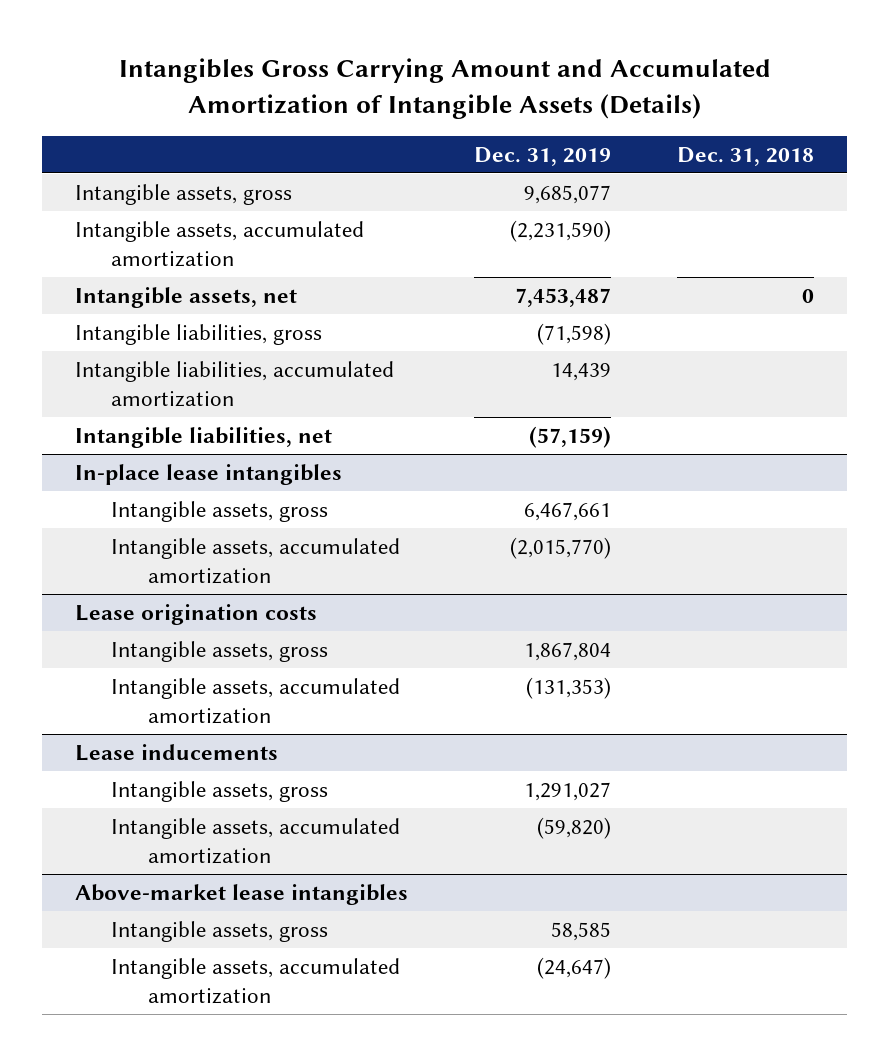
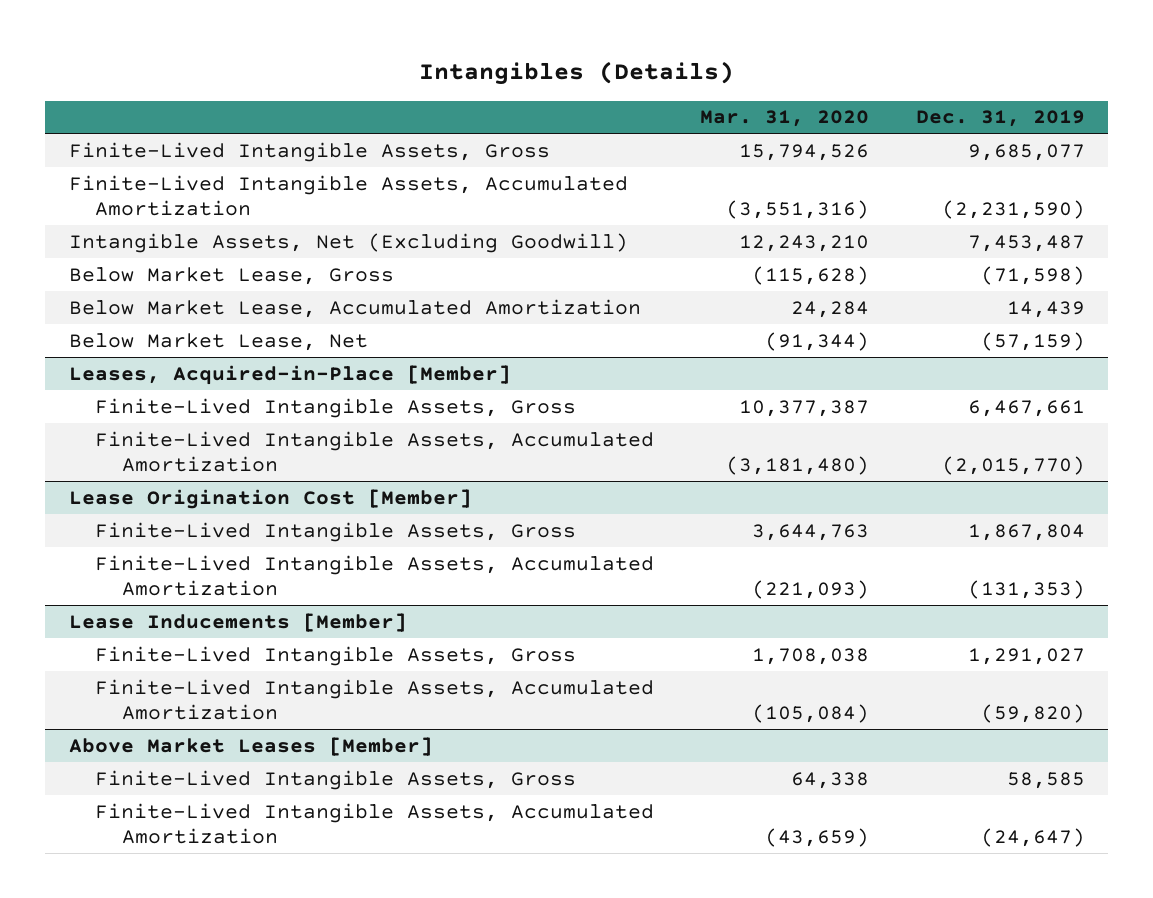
[118,58,771,119] Intangibles Gross Carrying Amount and Accumulated Amortization of Intangible Assets (Details) -> [418,60,734,85] Intangibles (Details)
[677,146,815,166] Dec. 31, 2018 -> none
none -> [700,110,870,128] Mar. 31, 2020
[74,183,292,205] Intangible assets, gross -> [68,141,550,162] Finite-Lived Intangible Assets, Gross
[74,220,364,268] Intangible assets, accumulated amortization -> [68,174,628,216] Finite-Lived Intangible Assets, Accumulated Amortization
[74,286,297,308] Intangible assets, net -> [68,232,628,253] Intangible Assets, Net (Excluding Goodwill)
[74,323,322,345] Intangible liabilities, gross -> [68,266,394,285] Below Market Lease, Gross
[74,360,394,408] Intangible liabilities, accumulated amortization -> [68,298,641,318] Below Market Lease, Accumulated Amortization
[74,426,332,448] Intangible liabilities, net -> [68,332,368,351] Below Market Lease, Net
[74,463,342,485] In-place lease intangibles -> [68,364,511,385] Leases, Acquired-in-Place [Member]
[111,500,329,522] Intangible assets, gross -> [95,397,577,418] Finite-Lived Intangible Assets, Gross
[111,537,401,585] Intangible assets, accumulated amortization -> [95,430,655,472] Finite-Lived Intangible Assets, Accumulated Amortization
[74,603,317,625] Lease origination costs -> [68,488,472,509] Lease Origination Cost [Member]
[111,640,329,662] Intangible assets, gross -> [95,521,577,542] Finite-Lived Intangible Assets, Gross
[111,677,401,725] Intangible assets, accumulated amortization -> [95,554,655,596] Finite-Lived Intangible Assets, Accumulated Amortization
[74,743,278,761] Lease inducements -> [68,612,407,632] Lease Inducements [Member]
[111,780,329,802] Intangible assets, gross -> [95,645,577,666] Finite-Lived Intangible Assets, Gross
[111,817,401,865] Intangible assets, accumulated amortization -> [95,678,655,720] Finite-Lived Intangible Assets, Accumulated Amortization
[74,883,408,905] Above-market lease intangibles -> [68,736,433,756] Above Market Leases [Member]
[111,920,329,942] Intangible assets, gross -> [95,769,577,790] Finite-Lived Intangible Assets, Gross
[111,957,401,1005] Intangible assets, accumulated amortization -> [95,802,655,844] Finite-Lived Intangible Assets, Accumulated Amortization

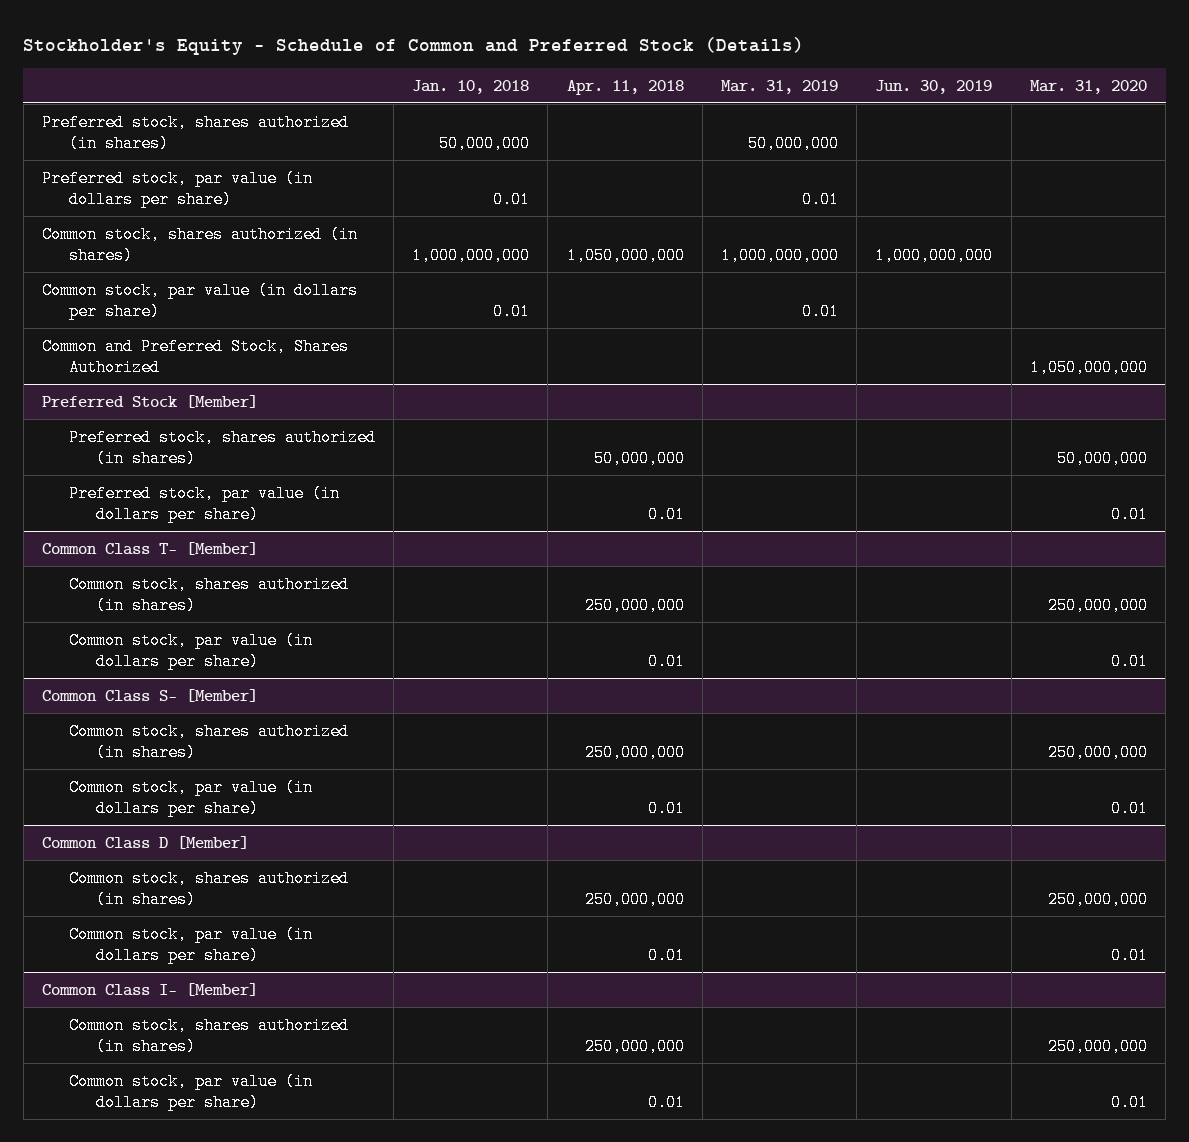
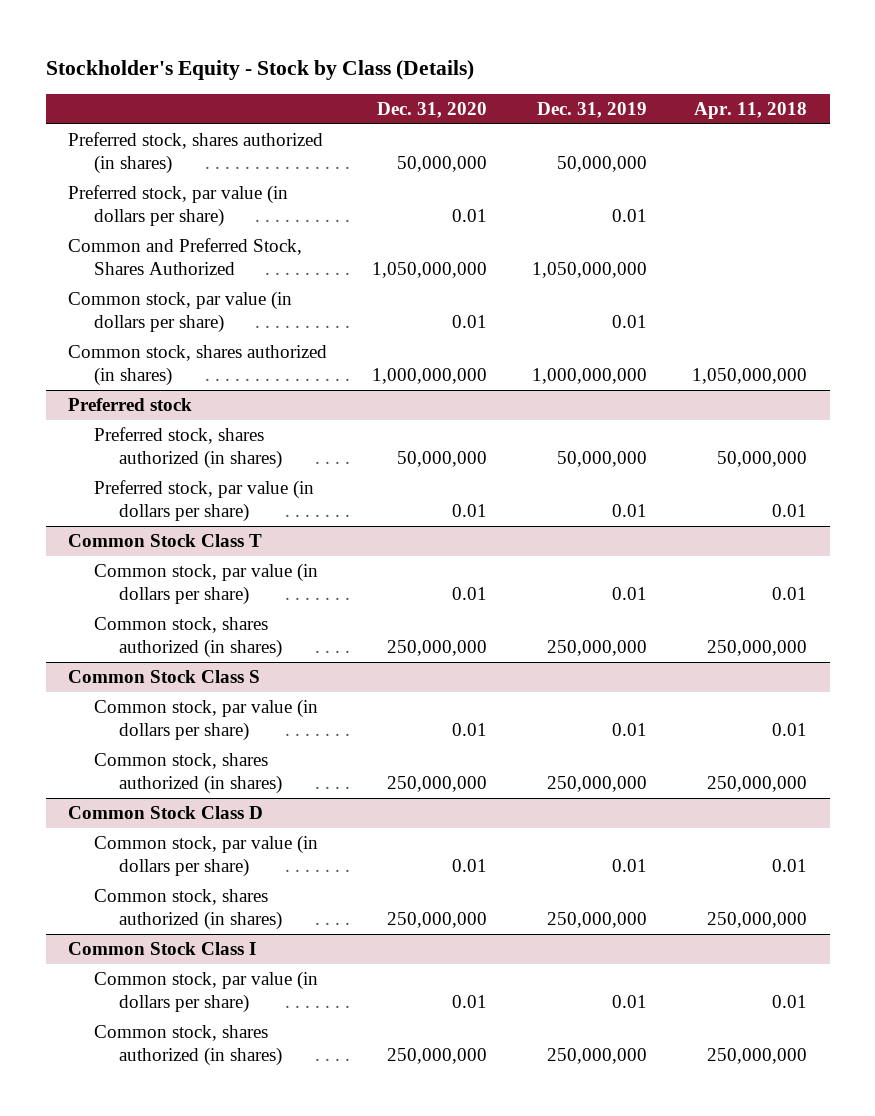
[23,36,805,55] Stockholder's Equity - Schedule of Common and Preferred Stock (Details) -> [45,60,474,81] Stockholder's Equity - Stock by Class (Details)
[412,79,530,94] Jan. 10, 2018 -> none
[721,79,839,94] Mar. 31, 2019 -> none
[875,79,993,94] Jun. 30, 2019 -> none
[1029,79,1147,94] Mar. 31, 2020 -> none
none -> [377,102,488,119] Dec. 31, 2020
none -> [537,102,648,119] Dec. 31, 2019
[42,281,359,320] Common stock, par value (in dollars per share) -> [68,291,293,333] Common stock, par value (in dollars per share)
[42,225,359,264] Common stock, shares authorized (in shares) -> [68,345,328,386] Common stock, shares authorized (in shares)
[42,394,259,408] Preferred Stock [Member] -> [68,398,193,412] Preferred stock
[68,575,349,614] Common stock, shares authorized (in shares) -> none
[42,541,259,555] Common Class T- [Member] -> [68,534,263,548] Common Stock Class T
[42,688,259,702] Common Class S- [Member] -> none
none -> [68,670,261,684] Common Stock Class S
[42,835,250,849] Common Class D [Member] -> none
none -> [68,806,264,820] Common Stock Class D
[42,982,259,996] Common Class I- [Member] -> none
none -> [68,942,257,956] Common Stock Class I
none -> [93,1025,283,1066] Common stock, shares authorized (in shares)

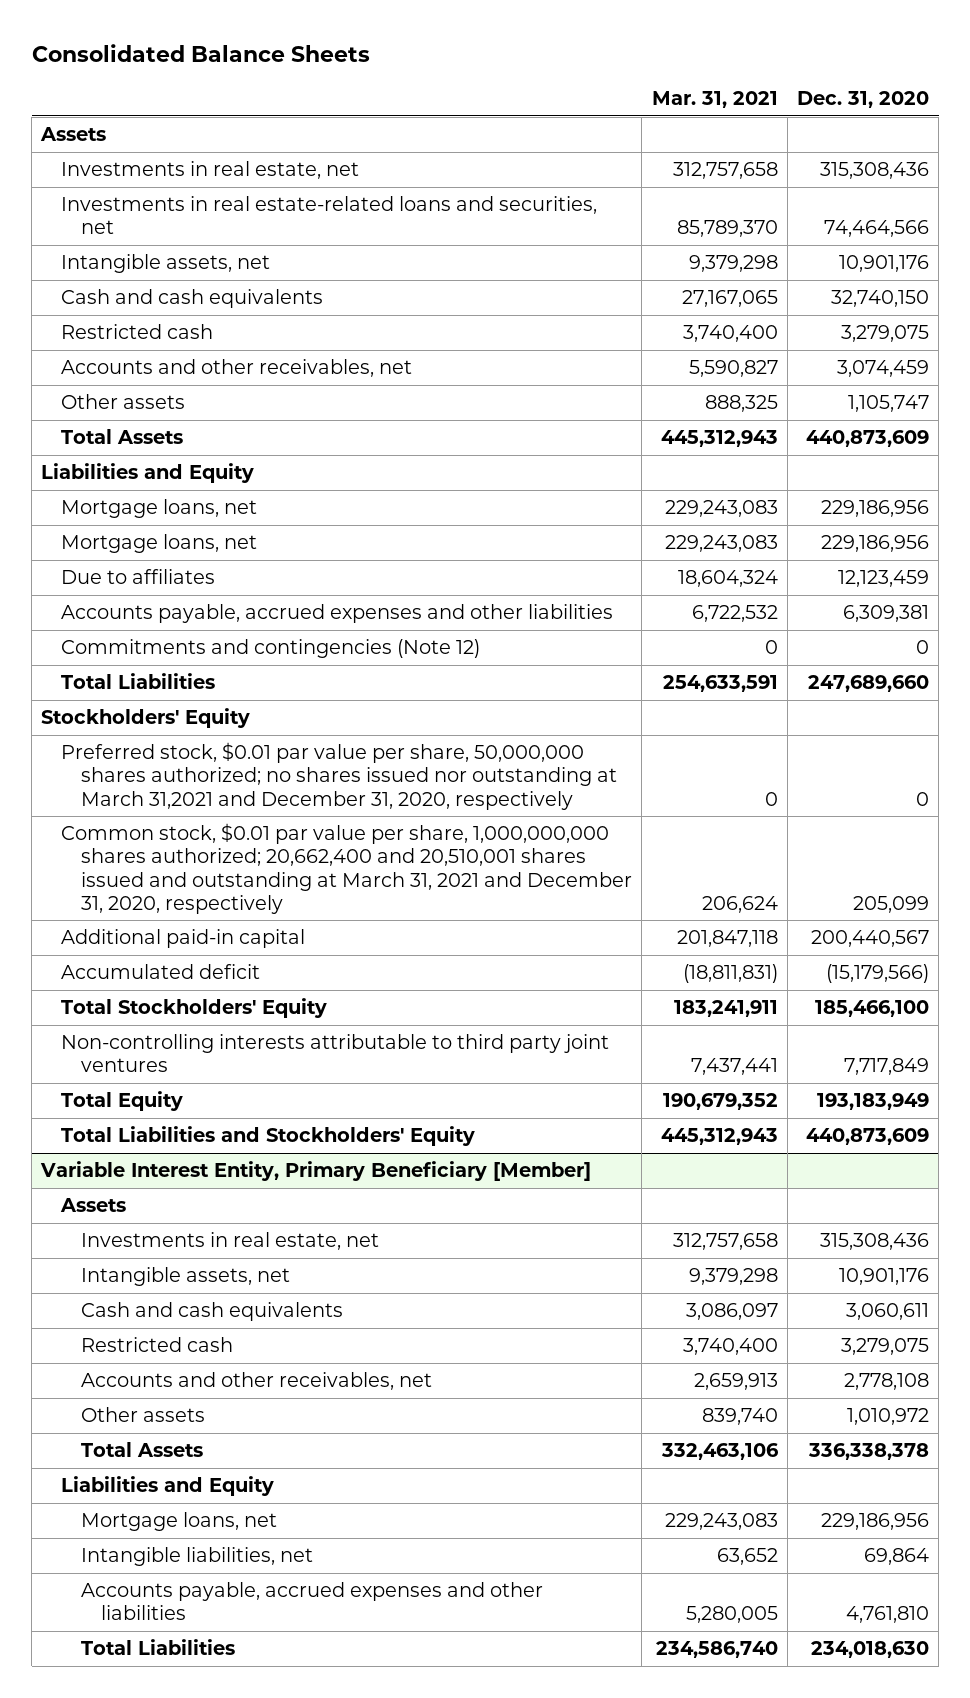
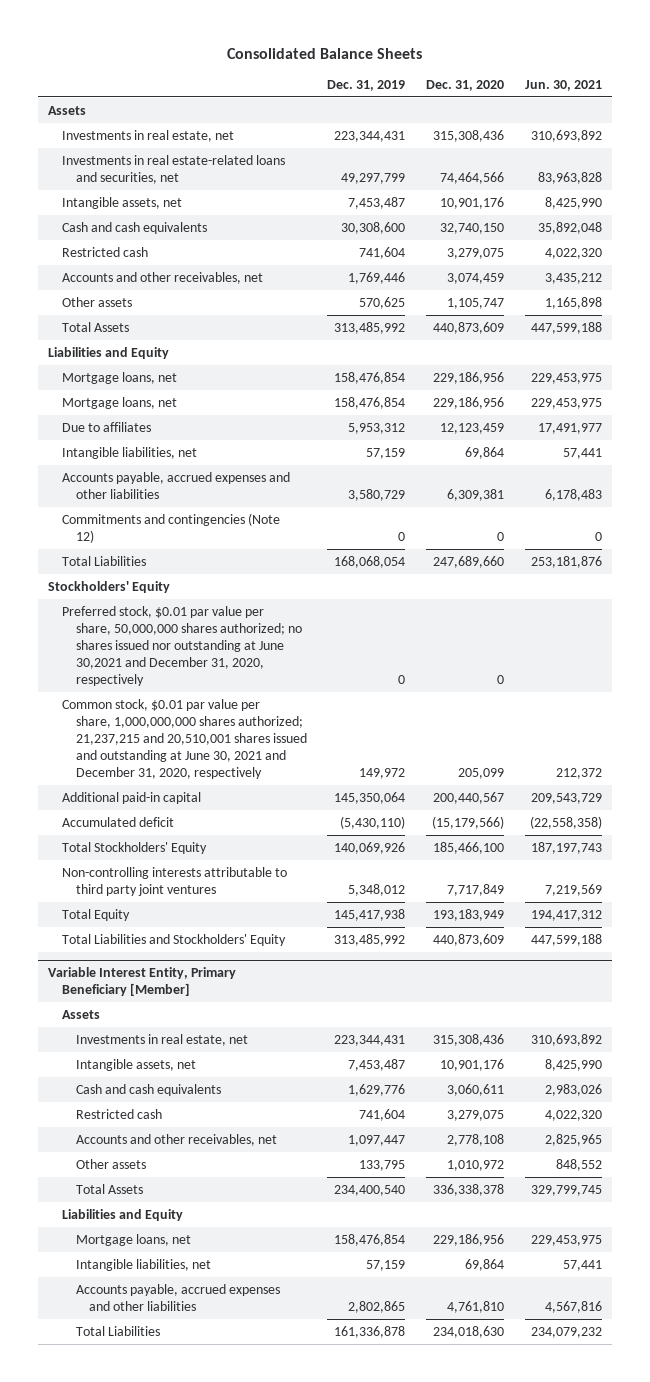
[651,91,778,109] Mar. 31, 2021 -> none
none -> [327,79,406,91] Dec. 31, 2019
none -> [524,79,602,91] Jun. 30, 2021
none -> [61,446,197,459] Intangible liabilities, net
[61,742,618,810] Preferred stock, $0.01 par value per share, 50,000,000 shares authorized; no shares issued nor outstanding at March 31,2021 and December 31, 2020, respectively -> [61,605,302,687] Preferred stock, $0.01 par value per share, 50,000,000 shares authorized; no shares issued nor outstanding at June 30,2021 and December 31, 2020, respectively
[61,823,633,914] Common stock, $0.01 par value per share, 1,000,000,000 shares authorized; 20,662,400 and 20,510,001 shares issued and outstanding at March 31, 2021 and December 31, 2020, respectively -> [61,698,307,780] Common stock, $0.01 par value per share, 1,000,000,000 shares authorized; 21,237,215 and 20,510,001 shares issued and outstanding at June 30, 2021 and December 31, 2020, respectively

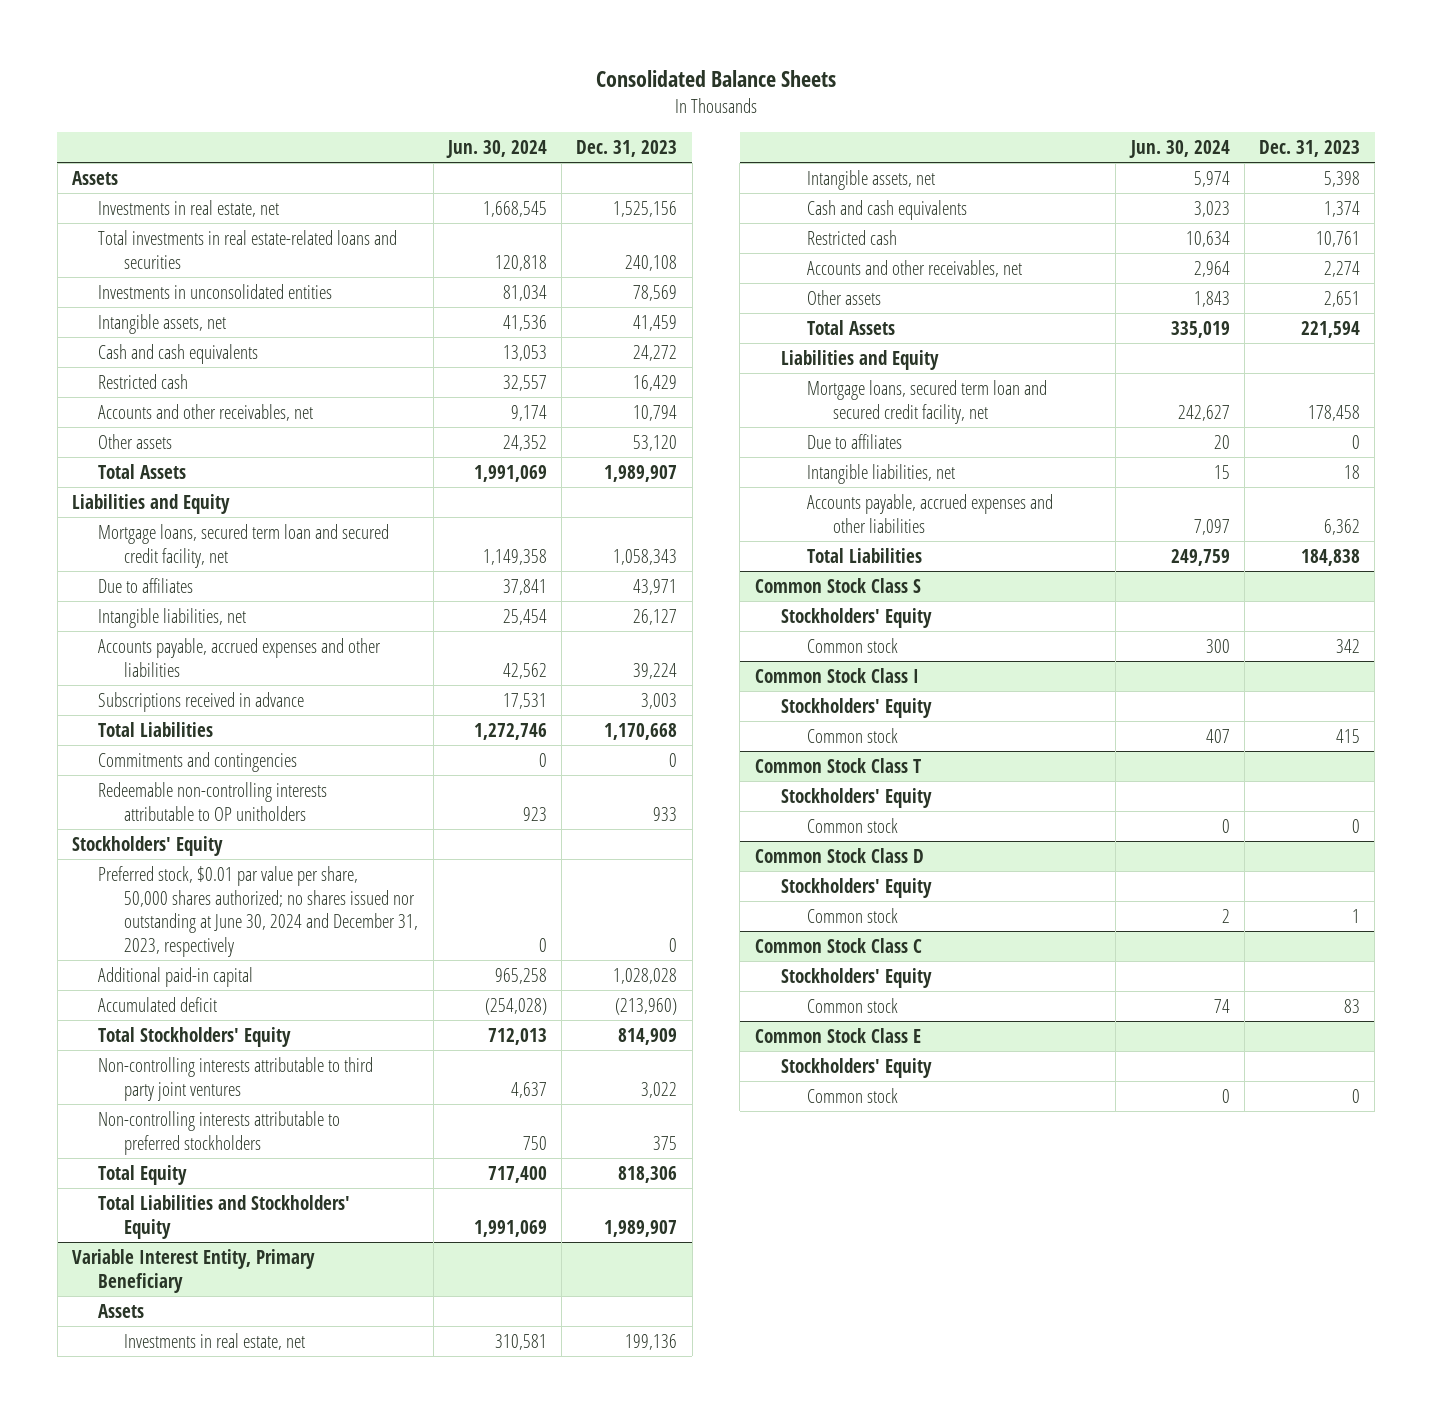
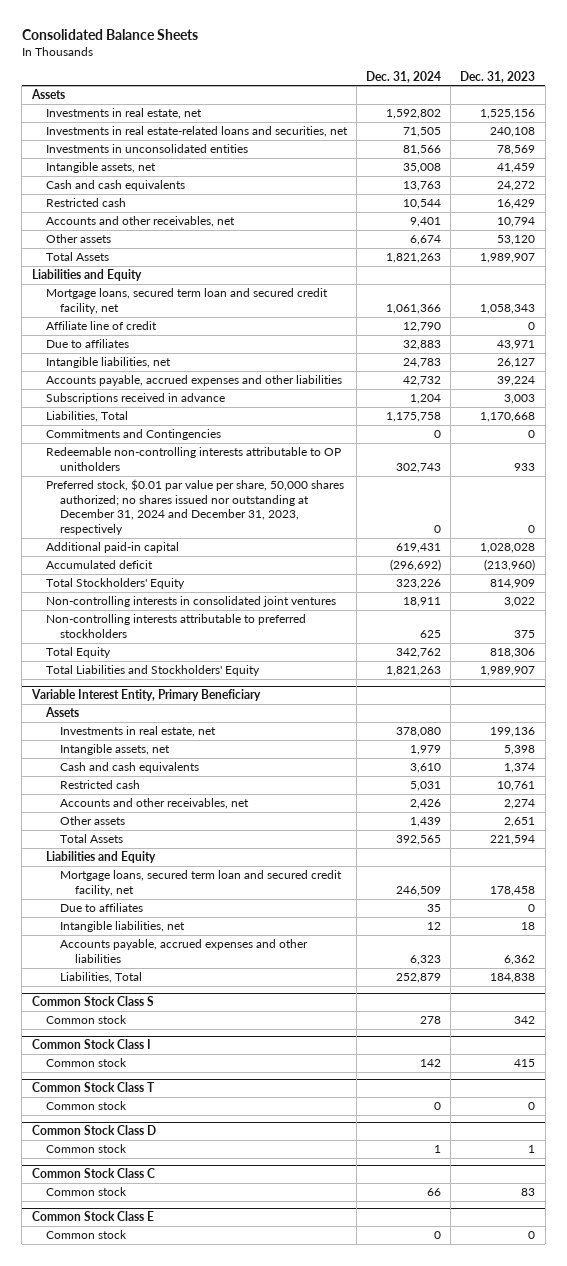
[445,139,547,158] Jun. 30, 2024 -> none
none -> [366,70,442,83] Dec. 31, 2024
[98,229,398,269] Total investments in real estate-related loans and securities -> [45,126,348,138] Investments in real estate-related loans and securities, net
none -> [45,321,157,331] Affiliate line of credit
[98,721,214,737] Total Liabilities -> [45,411,128,423] Liabilities, Total
[98,751,298,772] Commitments and contingencies -> [45,429,221,441] Commitments and Contingencies
[71,835,223,856] Stockholders' Equity -> none
[98,865,419,957] Preferred stock, $0.01 par value per share, 50,000 shares authorized; no shares issued nor outstanding at June 30, 2024 and December 31, 2023, respectively -> [45,479,344,535] Preferred stock, $0.01 par value per share, 50,000 shares authorized; no shares issued nor outstanding at December 31, 2024 and December 31, 2023, respectively
[98,1056,374,1101] Non-controlling interests attributable to third party joint ventures -> [45,596,336,608] Non-controlling interests in consolidated joint ventures
[806,547,922,563] Total Liabilities -> [60,972,143,984] Liabilities, Total
[780,607,932,628] Stockholders' Equity -> none
[780,697,932,718] Stockholders' Equity -> none
[780,787,932,808] Stockholders' Equity -> none
[780,877,932,898] Stockholders' Equity -> none
[780,967,932,988] Stockholders' Equity -> none
[780,1057,932,1078] Stockholders' Equity -> none

